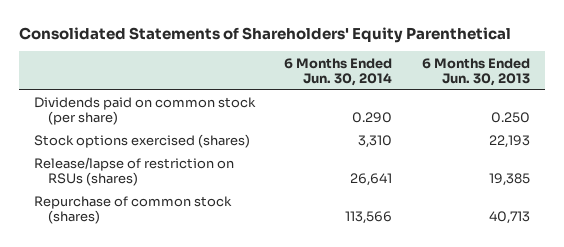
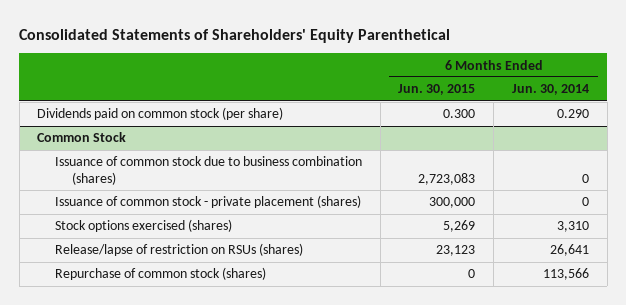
[422,57,531,86] 6 Months Ended Jun. 30, 2013 -> none
none -> [398,84,476,96] Jun. 30, 2015
none -> [37,132,127,143] Common Stock
none -> [54,156,362,186] Issuance of common stock due to business combination (shares)
none -> [54,195,361,209] Issuance of common stock - private placement (shares)

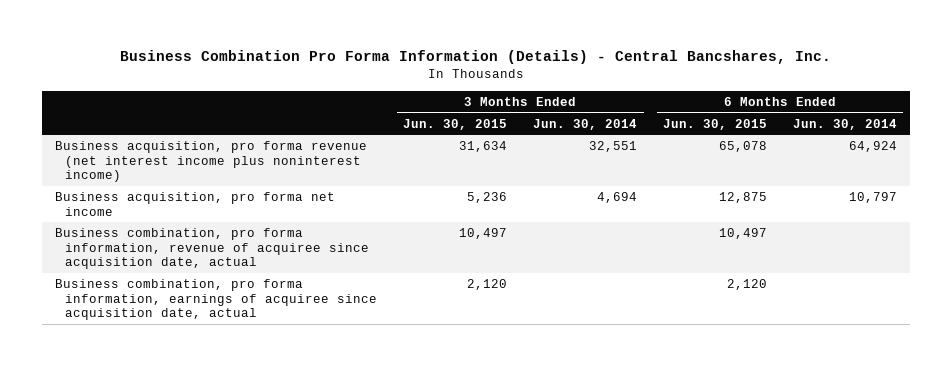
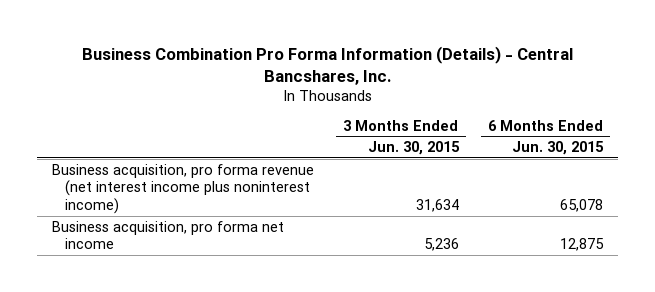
[533,118,638,130] Jun. 30, 2014 -> none
[792,118,897,130] Jun. 30, 2014 -> none
[54,228,370,270] Business combination, pro forma information, revenue of acquiree since acquisition date, actual -> none
[54,279,378,321] Business combination, pro forma information, earnings of acquiree since acquisition date, actual -> none

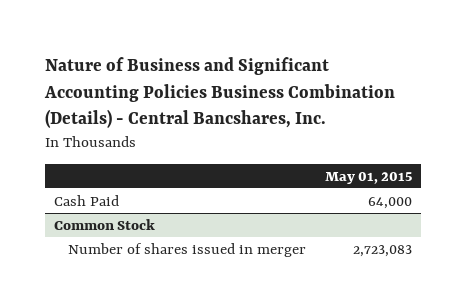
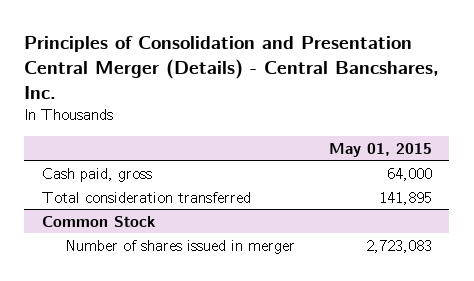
[44,57,396,128] Nature of Business and Significant Accounting Policies Business Combination (Details) - Central Bancshares, Inc. -> [24,36,440,99] Principles of Consolidation and Presentation Central Merger (Details) - Central Bancshares, Inc.
[54,195,120,207] Cash Paid -> [41,167,152,182] Cash paid, gross
none -> [41,191,251,203] Total consideration transferred

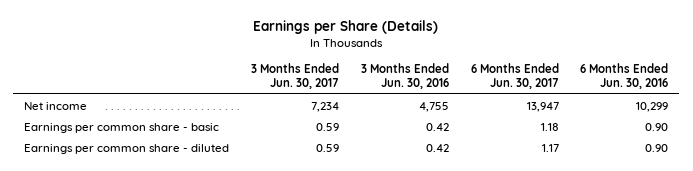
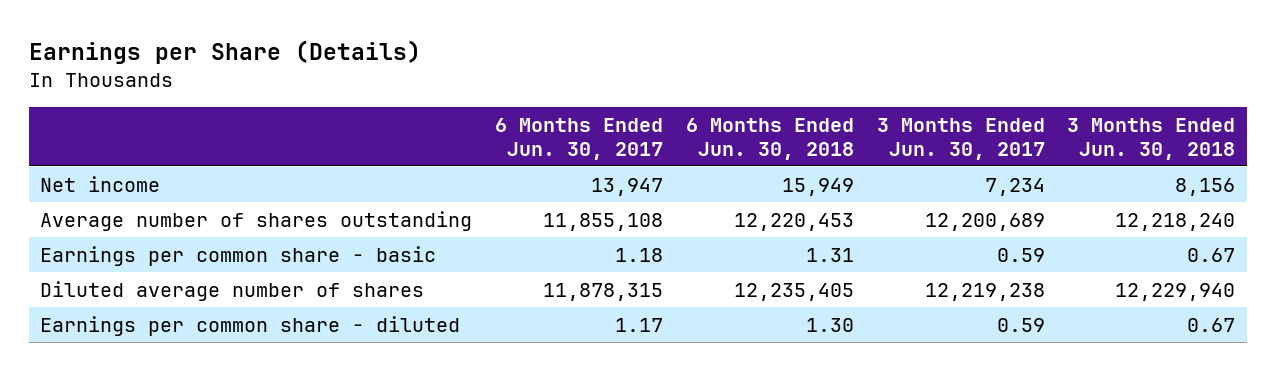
[360,63,449,90] 3 Months Ended Jun. 30, 2016 -> none
[580,63,669,90] 6 Months Ended Jun. 30, 2016 -> none
none -> [685,118,854,160] 6 Months Ended Jun. 30, 2018
none -> [1067,118,1236,160] 3 Months Ended Jun. 30, 2018
none -> [39,210,472,231] Average number of shares outstanding
none -> [39,280,424,301] Diluted average number of shares

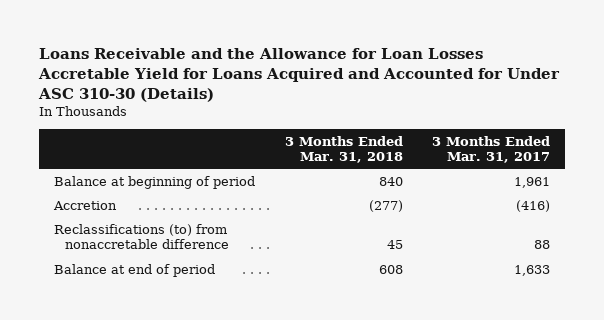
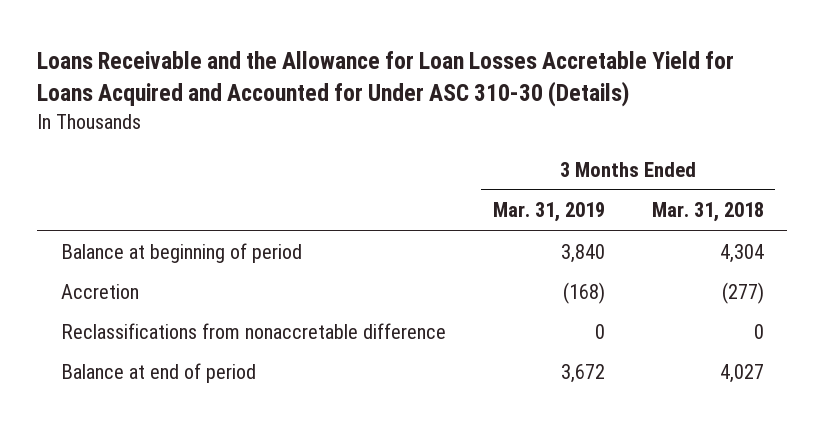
[432,135,551,163] 3 Months Ended Mar. 31, 2017 -> none
none -> [492,202,605,223] Mar. 31, 2019
[378,176,403,186] 840 -> [719,243,764,263] 4,304
[53,223,229,250] Reclassifications (to) from nonaccretable difference -> [60,322,446,339] Reclassifications from nonaccretable difference
[386,240,403,250] 45 -> [753,323,764,339] 0
[378,264,403,274] 608 -> [719,363,764,383] 4,027

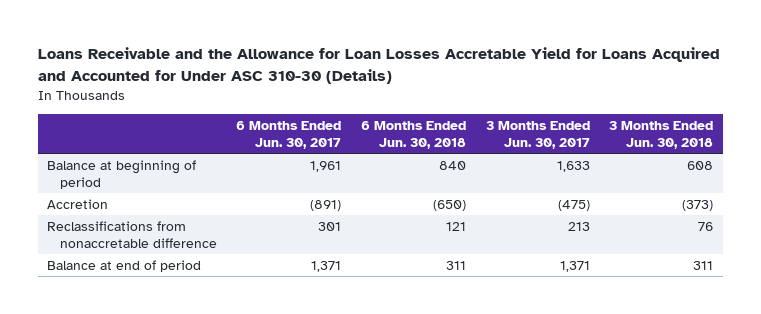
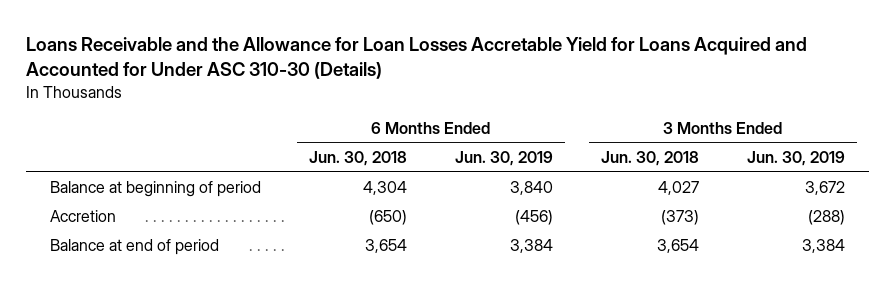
[236,120,342,150] 6 Months Ended Jun. 30, 2017 -> none
[485,120,590,150] 3 Months Ended Jun. 30, 2017 -> none
none -> [455,151,554,167] Jun. 30, 2019
none -> [747,151,846,167] Jun. 30, 2019
[439,160,467,170] 840 -> [363,181,408,196] 4,304
[687,160,714,170] 608 -> [658,181,700,196] 4,027
[47,220,217,248] Reclassifications from nonaccretable difference -> none
[446,260,467,270] 311 -> [365,239,408,254] 3,654
[693,260,714,270] 311 -> [657,239,700,254] 3,654

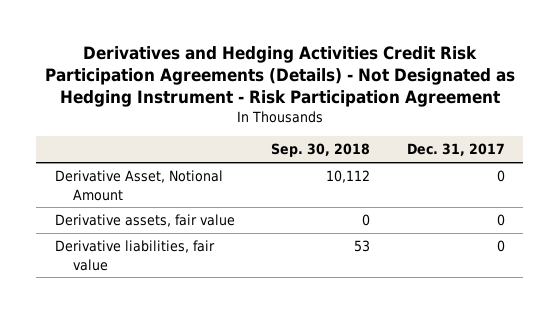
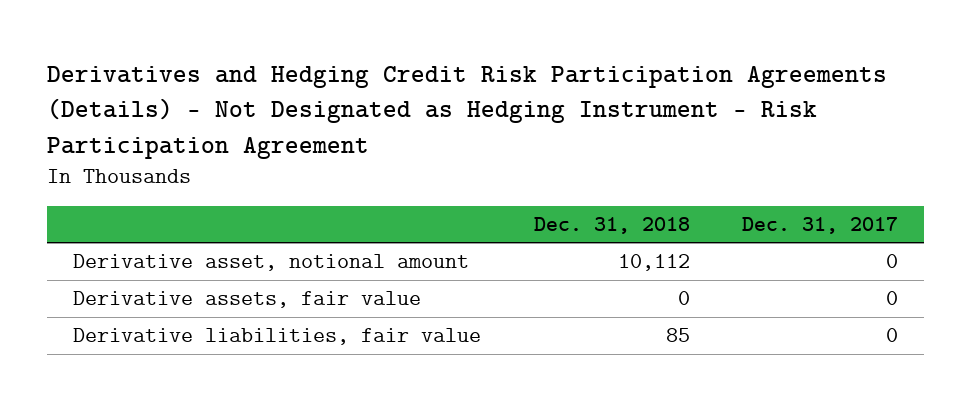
[44,45,515,107] Derivatives and Hedging Activities Credit Risk Participation Agreements (Details) - Not Designated as Hedging Instrument - Risk Participation Agreement -> [47,66,888,159] Derivatives and Hedging Credit Risk Participation Agreements (Details) - Not Designated as Hedging Instrument - Risk Participation Agreement
[271,143,371,158] Sep. 30, 2018 -> none
none -> [533,216,690,234] Dec. 31, 2018
[54,170,223,201] Derivative Asset, Notional Amount -> [73,254,470,272] Derivative asset, notional amount

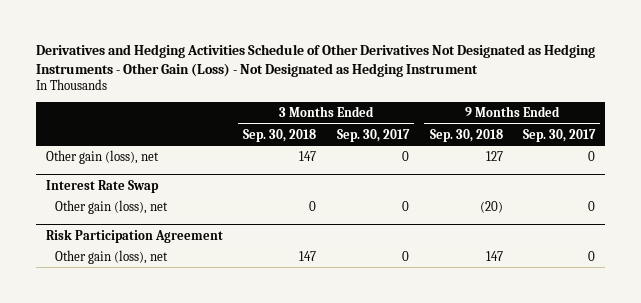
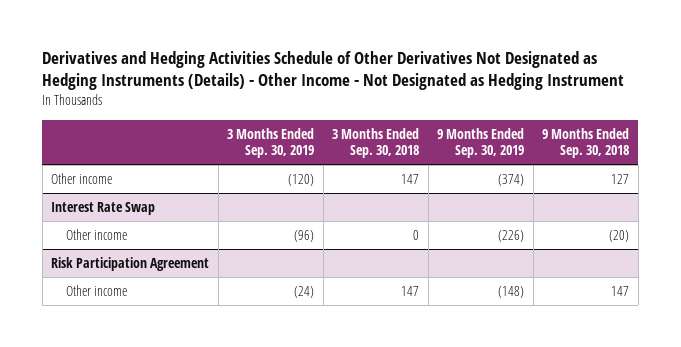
[35,43,595,77] Derivatives and Hedging Activities Schedule of Other Derivatives Not Designated as Hedging Instruments - Other Gain (Loss) - Not Designated as Hedging Instrument -> [42,51,625,91] Derivatives and Hedging Activities Schedule of Other Derivatives Not Designated as Hedging Instruments (Details) - Other Income - Not Designated as Hedging Instrument
[337,128,411,142] Sep. 30, 2017 -> none
[523,128,597,142] Sep. 30, 2017 -> none
none -> [227,127,315,159] 3 Months Ended Sep. 30, 2019
none -> [437,127,525,159] 9 Months Ended Sep. 30, 2019
[45,149,159,164] Other gain (loss), net -> [51,172,113,184] Other income
[55,199,169,214] Other gain (loss), net -> [65,228,127,240] Other income
[55,249,169,264] Other gain (loss), net -> [65,284,127,296] Other income

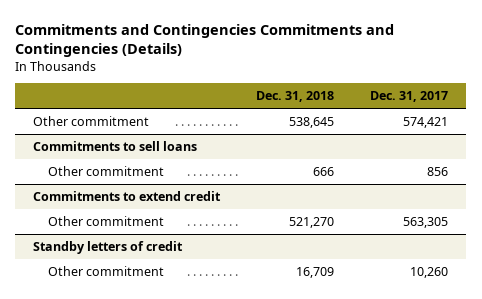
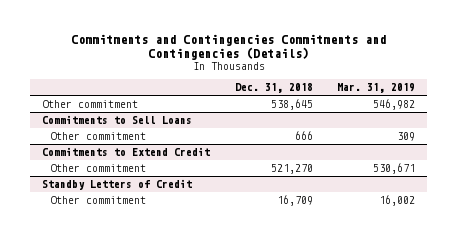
[370,91,449,103] Dec. 31, 2017 -> none
none -> [336,83,415,94] Mar. 31, 2019
[33,140,198,151] Commitments to sell loans -> [42,115,193,125] Commitments to Sell Loans
[33,190,222,201] Commitments to extend credit -> [42,147,211,157] Commitments to Extend Credit
[33,240,184,254] Standby letters of credit -> [42,179,193,191] Standby Letters of Credit

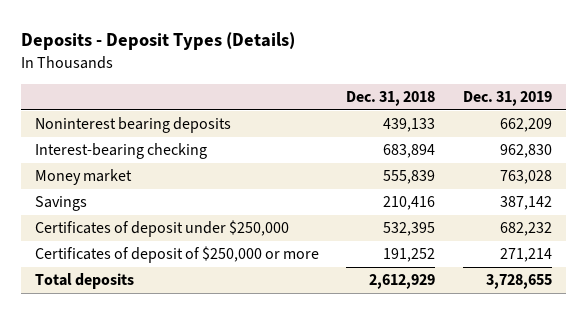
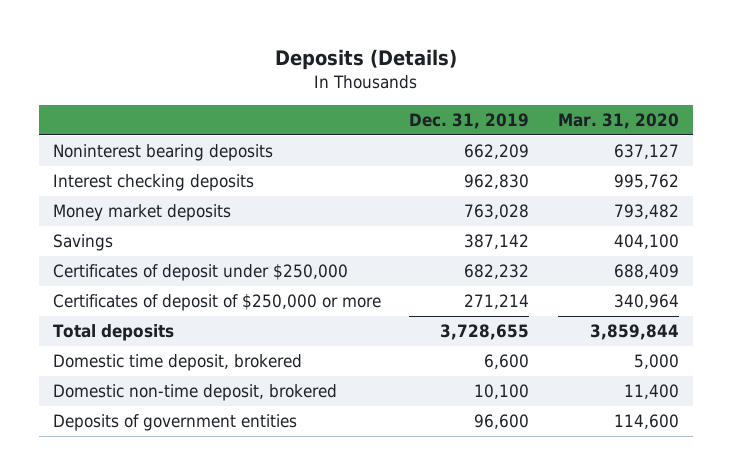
[20,31,295,50] Deposits - Deposit Types (Details) -> [274,49,457,71] Deposits (Details)
[346,91,436,107] Dec. 31, 2018 -> none
none -> [557,112,679,129] Mar. 31, 2020
[34,143,207,160] Interest-bearing checking -> [52,174,254,192] Interest checking deposits
[34,169,132,186] Money market -> [52,204,231,222] Money market deposits
none -> [52,354,302,372] Domestic time deposit, brokered
none -> [52,384,337,402] Domestic non-time deposit, brokered
none -> [52,414,297,432] Deposits of government entities

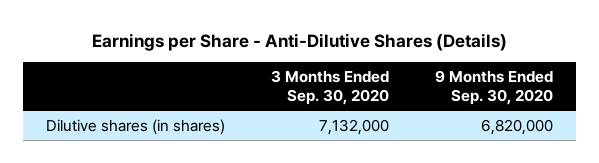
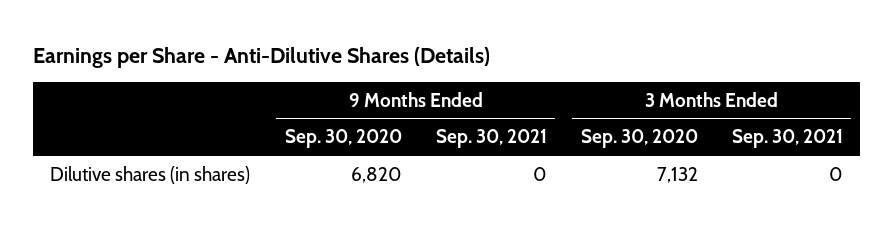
none -> [435,129,547,149] Sep. 30, 2021
none -> [731,129,843,149] Sep. 30, 2021
[319,119,390,136] 7,132,000 -> [656,167,698,184] 7,132
[481,119,554,136] 6,820,000 -> [350,167,402,184] 6,820

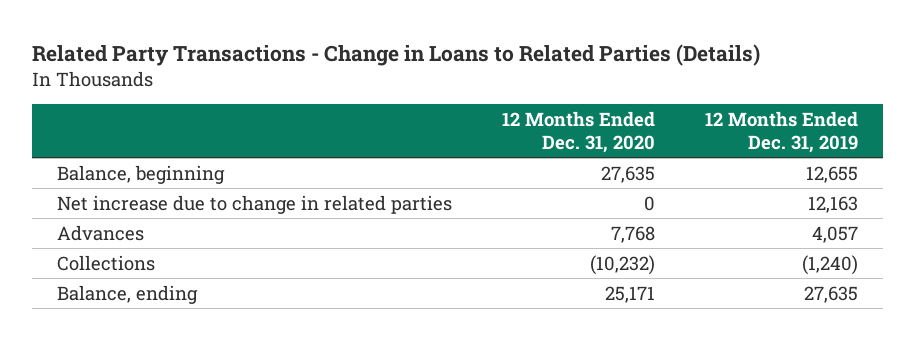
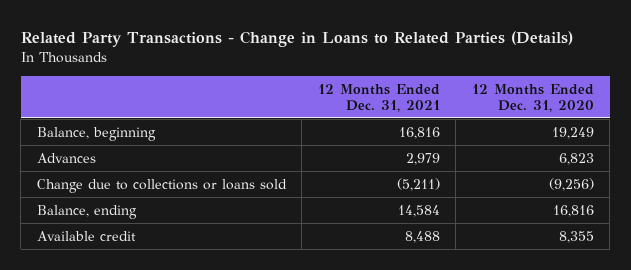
[704,110,858,154] 12 Months Ended Dec. 31, 2019 -> none
none -> [317,83,440,112] 12 Months Ended Dec. 31, 2021
[57,194,453,214] Net increase due to change in related parties -> none
[57,254,156,271] Collections -> none
[601,165,656,183] 27,635 -> [551,126,594,139] 19,249
[611,225,656,243] 7,768 -> [558,152,594,165] 6,823
none -> [36,178,287,193] Change due to collections or loans sold
[605,285,656,303] 25,171 -> [552,204,594,217] 16,816
none -> [36,230,136,241] Available credit

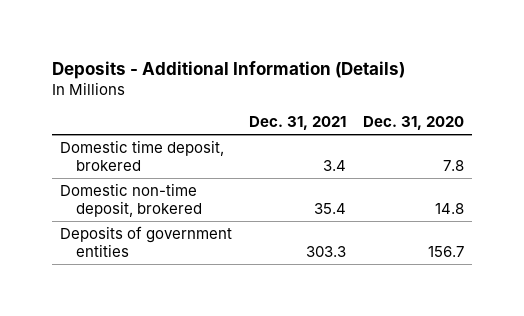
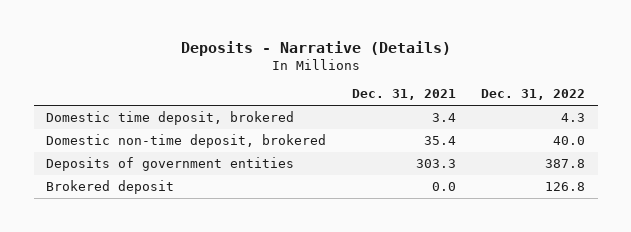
[51,60,405,79] Deposits - Additional Information (Details) -> [180,41,451,57] Deposits - Narrative (Details)
[362,116,464,131] Dec. 31, 2020 -> none
none -> [480,89,585,101] Dec. 31, 2022
none -> [46,179,175,194] Brokered deposit

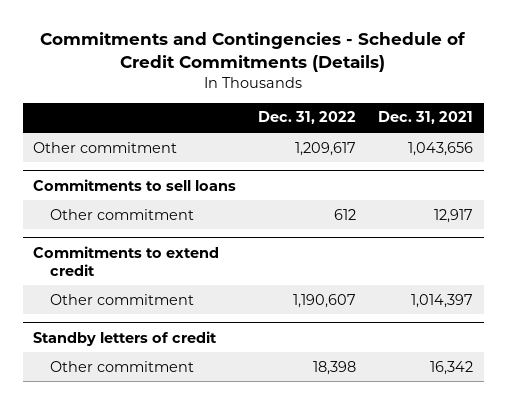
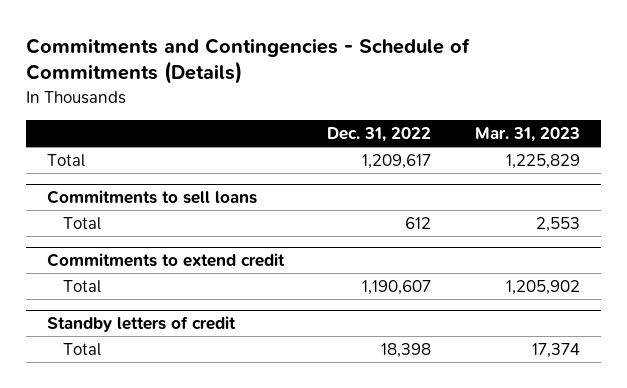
[40,32,467,73] Commitments and Contingencies - Schedule of Credit Commitments (Details) -> [25,37,470,85] Commitments and Contingencies - Schedule of Commitments (Details)
[378,111,474,125] Dec. 31, 2021 -> none
none -> [474,126,580,142] Mar. 31, 2023
[33,141,178,153] Other commitment -> [47,154,86,168] Total
[49,208,194,220] Other commitment -> [63,217,102,231] Total
[49,293,194,305] Other commitment -> [63,280,102,294] Total
[49,360,194,372] Other commitment -> [63,343,102,357] Total

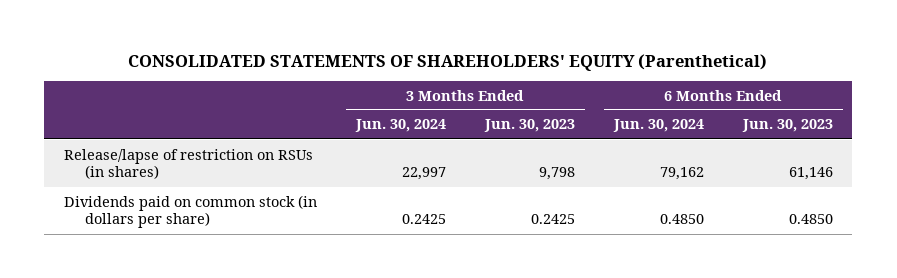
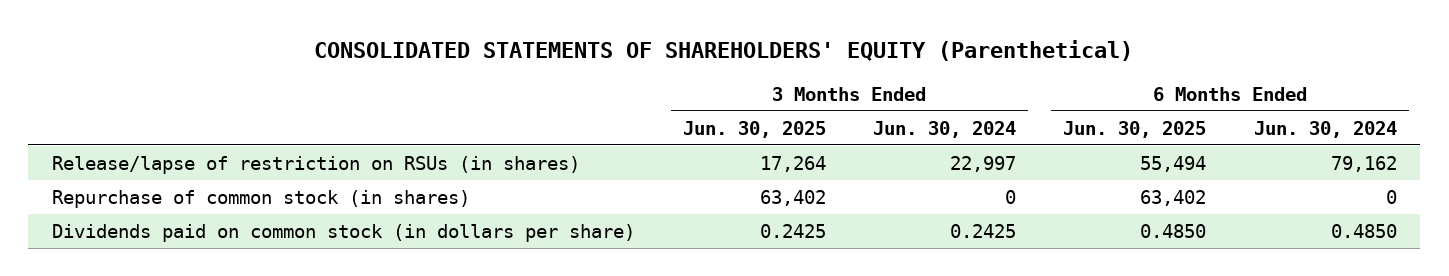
[483,119,575,133] Jun. 30, 2023 -> none
[741,119,833,133] Jun. 30, 2023 -> none
none -> [682,120,826,138] Jun. 30, 2025
none -> [1063,120,1207,138] Jun. 30, 2025
none -> [52,189,471,208] Repurchase of common stock (in shares)

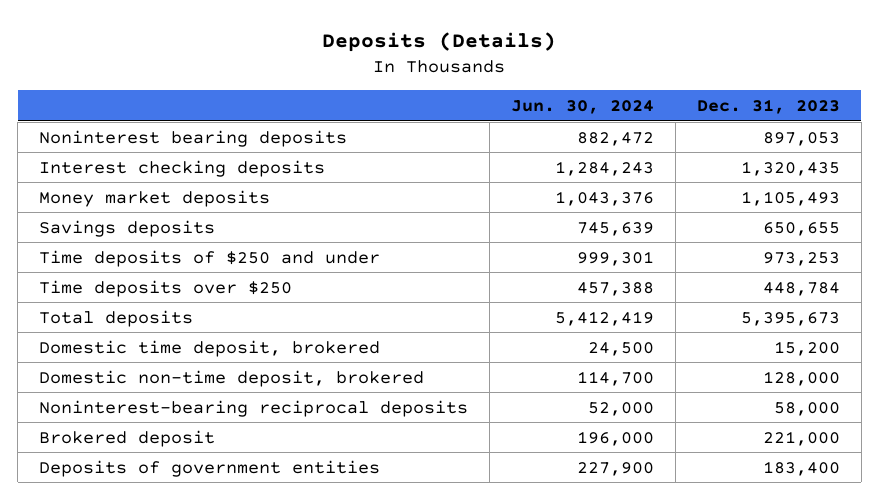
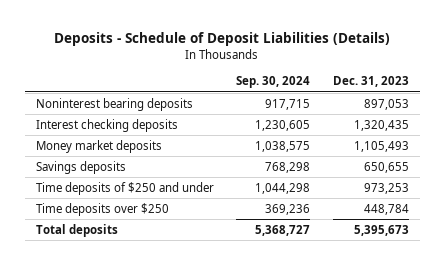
[322,31,557,52] Deposits (Details) -> [54,32,391,47] Deposits - Schedule of Deposit Liabilities (Details)
[510,100,654,115] Jun. 30, 2024 -> none
none -> [236,76,311,89] Sep. 30, 2024
[39,339,381,357] Domestic time deposit, brokered -> none
[39,369,425,387] Domestic non-time deposit, brokered -> none
[39,399,469,417] Noninterest-bearing reciprocal deposits -> none
[39,429,216,447] Brokered deposit -> none
[39,459,381,477] Deposits of government entities -> none

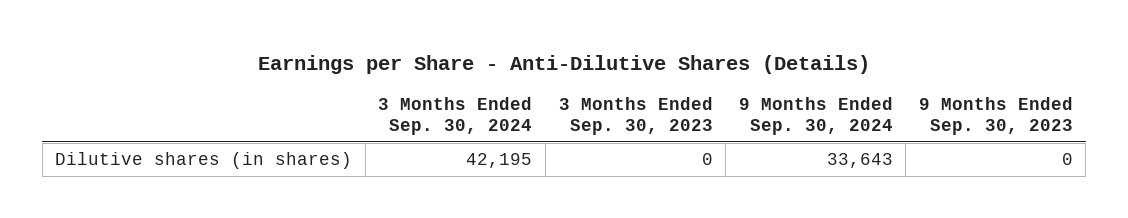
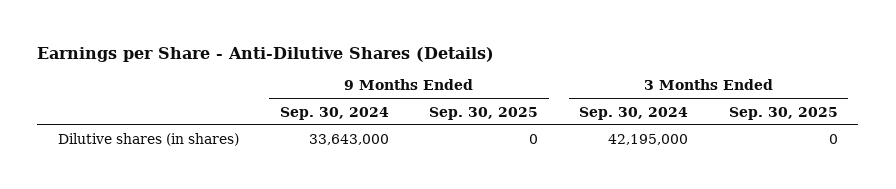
[558,96,713,136] 3 Months Ended Sep. 30, 2023 -> none
[918,96,1073,136] 9 Months Ended Sep. 30, 2023 -> none
none -> [429,106,539,120] Sep. 30, 2025
none -> [728,106,838,120] Sep. 30, 2025
[466,153,533,169] 42,195 -> [608,134,689,146] 42,195,000
[826,153,893,169] 33,643 -> [308,134,389,146] 33,643,000

